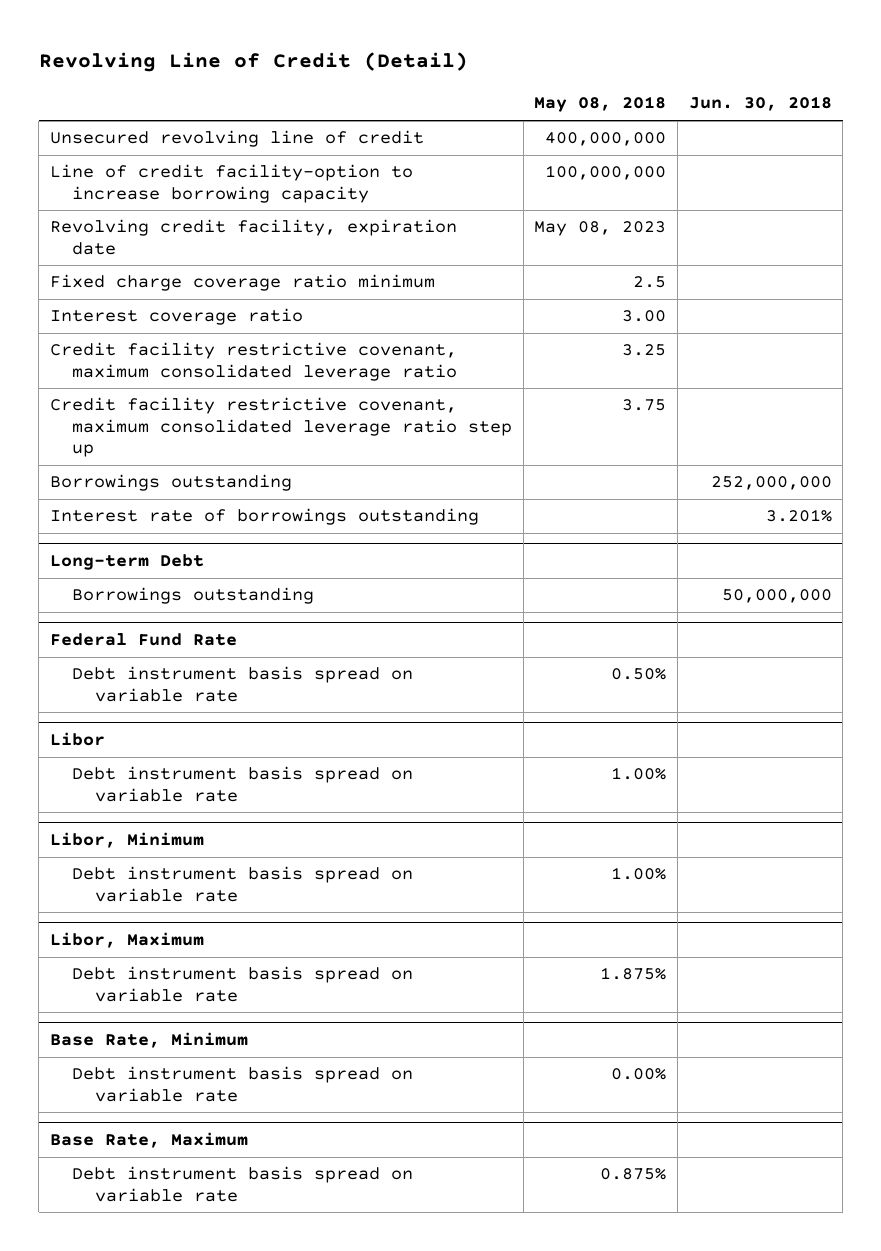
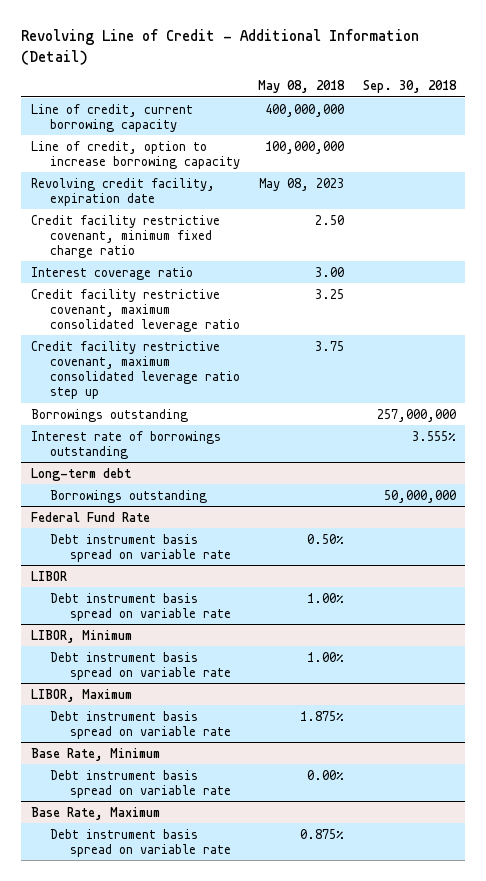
[38,52,468,73] Revolving Line of Credit (Detail) -> [21,29,420,65] Revolving Line of Credit - Additional Information (Detail)
[688,96,832,112] Jun. 30, 2018 -> none
none -> [362,80,457,94] Sep. 30, 2018
[49,130,424,148] Unsecured revolving line of credit -> [30,103,193,132] Line of credit, current borrowing capacity
[49,164,413,203] Line of credit facility-option to increase borrowing capacity -> [30,140,241,169] Line of credit, option to increase borrowing capacity
[49,274,435,292] Fixed charge coverage ratio minimum -> [30,214,220,258] Credit facility restrictive covenant, minimum fixed charge ratio
[633,276,667,289] 2.5 -> [315,214,345,225] 2.50
[49,554,204,571] Long-term Debt -> [30,467,131,481] Long-term debt
[49,732,105,747] Libor -> [30,570,67,581] LIBOR
[49,832,204,849] Libor, Minimum -> [30,629,132,643] LIBOR, Minimum
[49,932,204,949] Libor, Maximum -> [30,688,132,702] LIBOR, Maximum

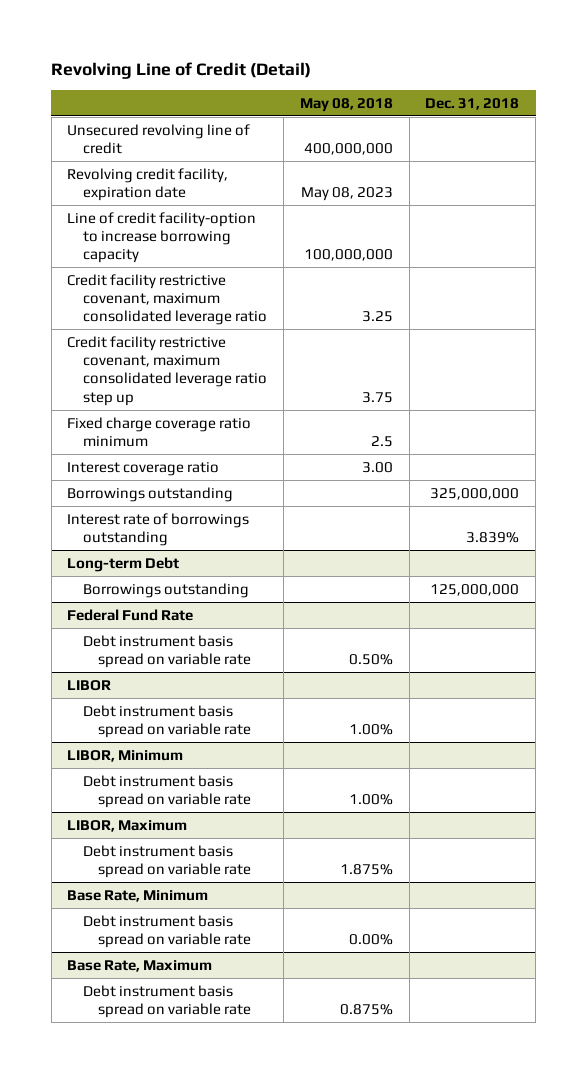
[21,29,420,65] Revolving Line of Credit - Additional Information (Detail) -> [51,61,312,79] Revolving Line of Credit (Detail)
[362,80,457,94] Sep. 30, 2018 -> none
none -> [425,97,520,110] Dec. 31, 2018
[30,140,241,169] Line of credit, option to increase borrowing capacity -> none
[30,103,193,132] Line of credit, current borrowing capacity -> [67,123,251,155] Unsecured revolving line of credit
[30,214,220,258] Credit facility restrictive covenant, minimum fixed charge ratio -> none
none -> [67,211,257,264] Line of credit facility-option to increase borrowing capacity
none -> [67,416,252,448] Fixed charge coverage ratio minimum
[30,266,193,280] Interest coverage ratio -> [67,461,220,476] Interest coverage ratio
[30,467,131,481] Long-term debt -> [67,556,180,572] Long-term Debt

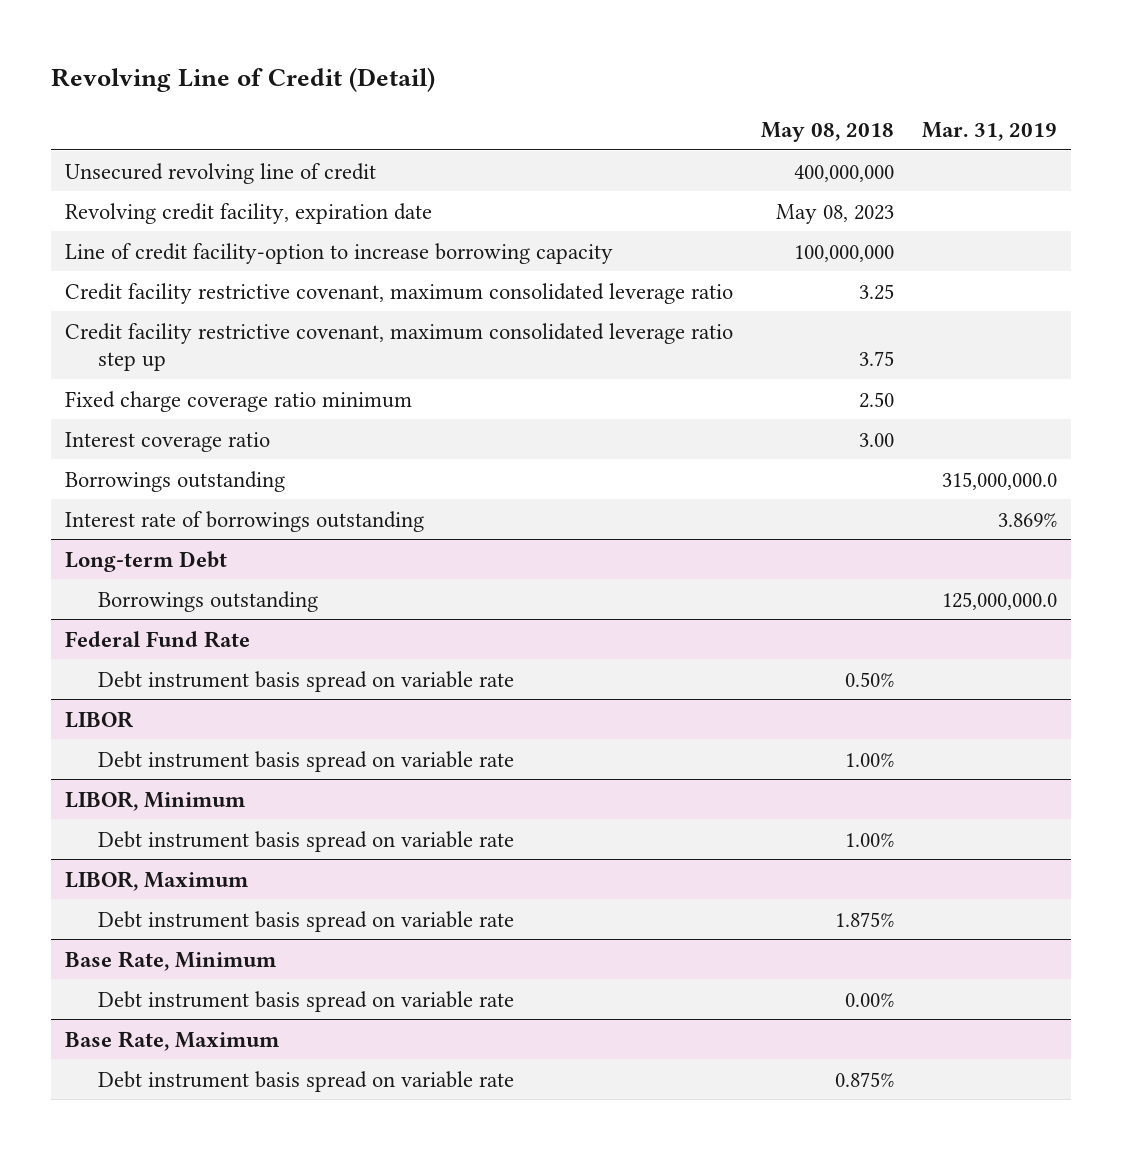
[425,97,520,110] Dec. 31, 2018 -> none
none -> [921,121,1057,141] Mar. 31, 2019
[370,436,393,448] 2.5 -> [859,391,895,408] 2.50

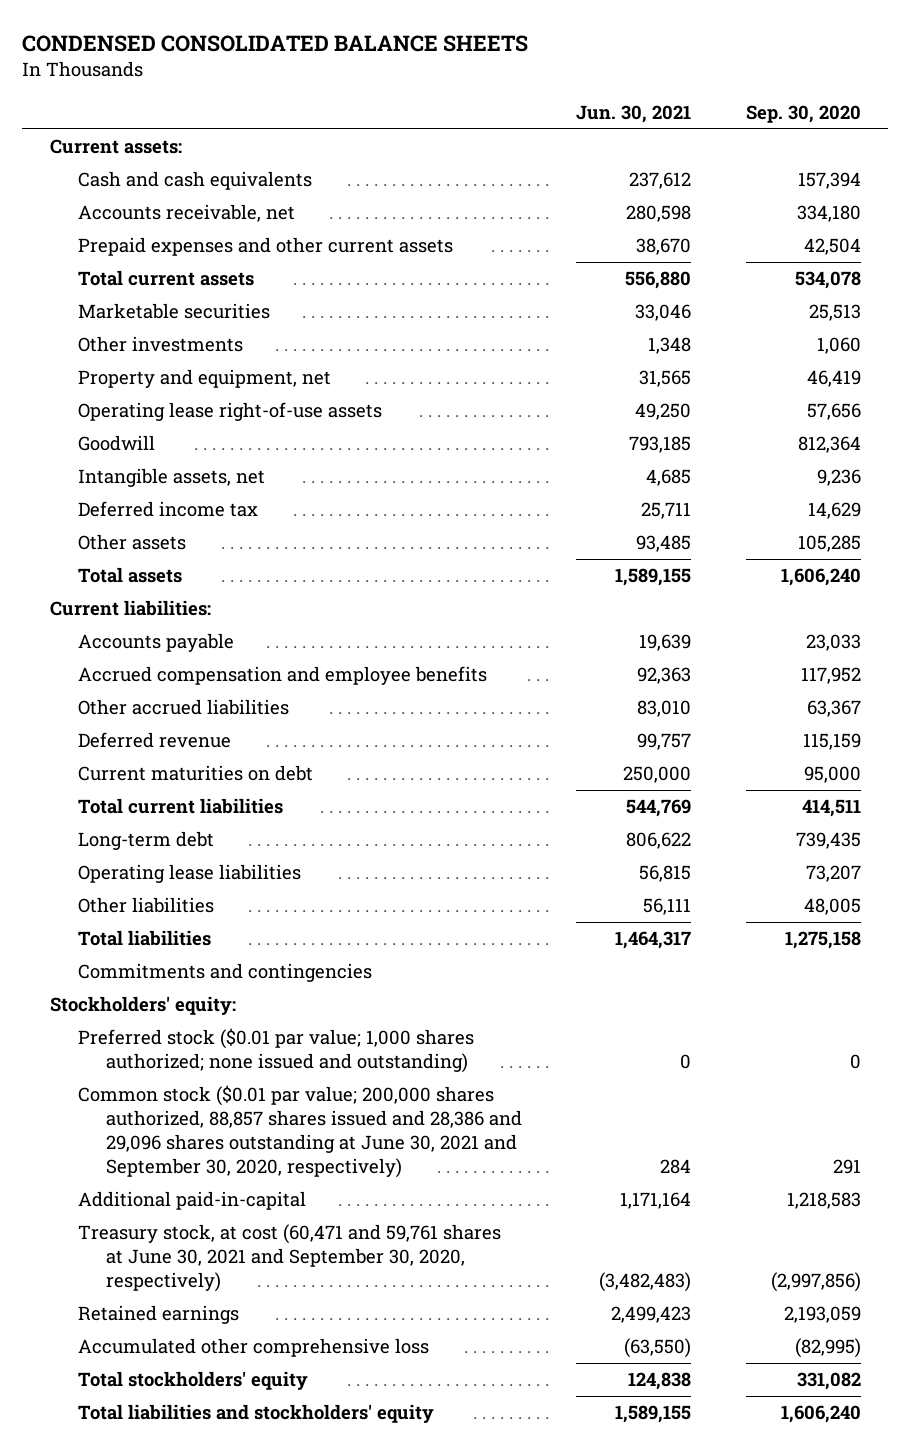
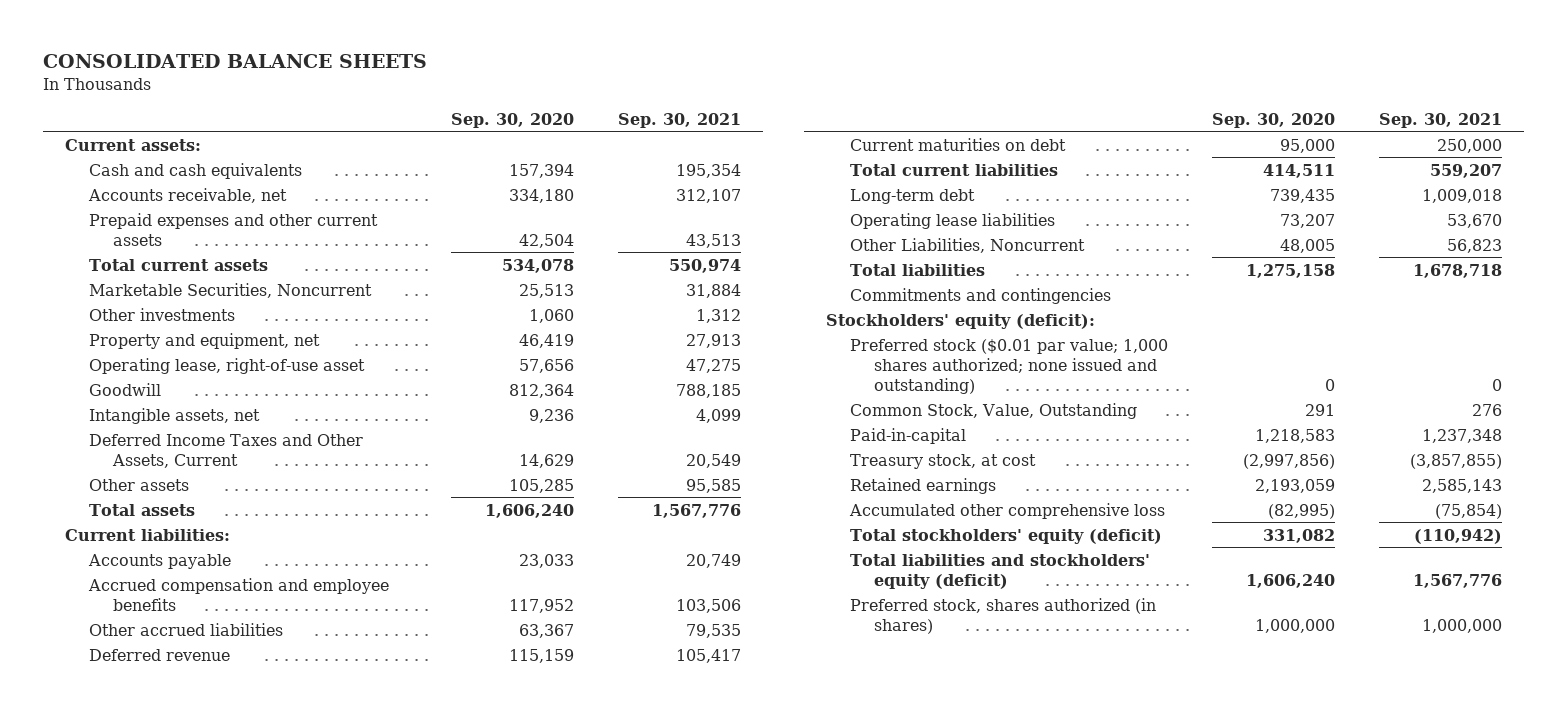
[22,35,529,53] CONDENSED CONSOLIDATED BALANCE SHEETS -> [42,53,427,68] CONSOLIDATED BALANCE SHEETS
[576,104,692,123] Jun. 30, 2021 -> none
none -> [618,112,742,128] Sep. 30, 2021
[77,303,270,320] Marketable securities -> [88,282,372,298] Marketable Securities, Noncurrent
[77,402,382,422] Operating lease right-of-use assets -> [88,357,365,374] Operating lease, right-of-use asset
[77,501,258,518] Deferred income tax -> [88,433,363,468] Deferred Income Taxes and Other Assets, Current
[77,897,214,914] Other liabilities -> [849,237,1085,253] Other Liabilities, Noncurrent
[49,996,236,1016] Stockholders' equity: -> [825,313,1095,329] Stockholders' equity (deficit):
[77,1085,522,1178] Common stock ($0.01 par value; 200,000 shares authorized, 88,857 shares issued and 28,386 and 29,096 shares outstanding at June 30, 2021 and September 30, 2020, respectively) -> [849,402,1137,419] Common Stock, Value, Outstanding
[77,1191,306,1211] Additional paid-in-capital -> [849,427,966,444] Paid-in-capital
[77,1224,501,1292] Treasury stock, at cost (60,471 and 59,761 shares at June 30, 2021 and September 30, 2020, respectively) -> [849,453,1036,469] Treasury stock, at cost
[77,1371,308,1391] Total stockholders' equity -> [849,528,1162,544] Total stockholders' equity (deficit)
[77,1404,434,1424] Total liabilities and stockholders' equity -> [849,553,1150,589] Total liabilities and stockholders' equity (deficit)
none -> [849,597,1156,634] Preferred stock, shares authorized (in shares)

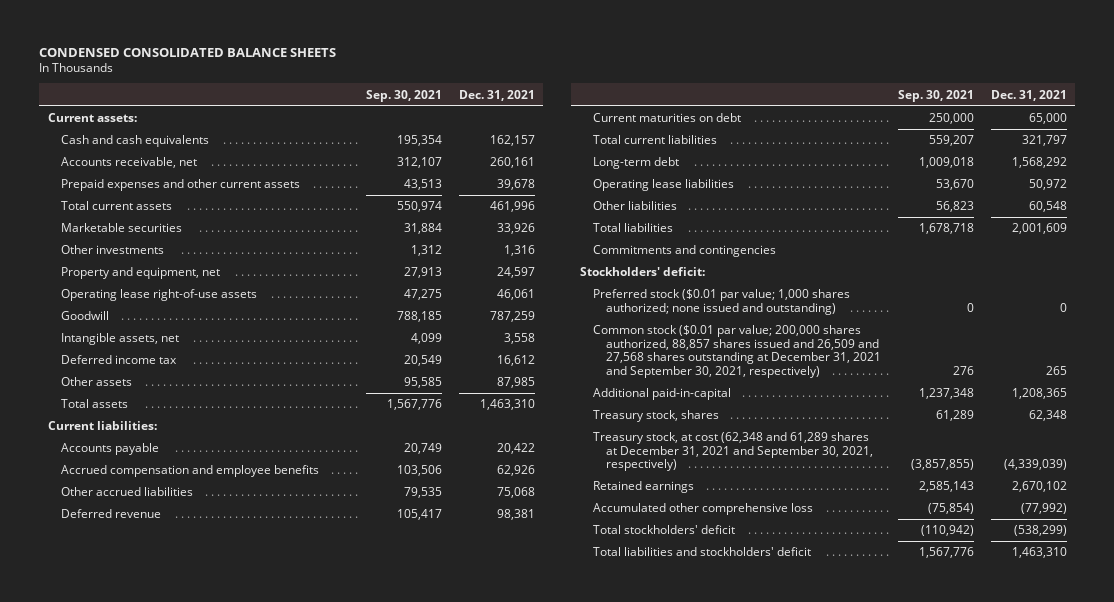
[42,53,427,68] CONSOLIDATED BALANCE SHEETS -> [39,47,337,57] CONDENSED CONSOLIDATED BALANCE SHEETS
[451,112,575,128] Sep. 30, 2020 -> none
none -> [458,89,535,101] Dec. 31, 2021
[88,282,372,298] Marketable Securities, Noncurrent -> [60,223,182,233] Marketable securities
[88,357,365,374] Operating lease, right-of-use asset -> [60,289,257,302] Operating lease right-of-use assets
[88,433,363,468] Deferred Income Taxes and Other Assets, Current -> [60,355,177,365] Deferred income tax
[849,237,1085,253] Other Liabilities, Noncurrent -> [592,201,677,211] Other liabilities
[825,313,1095,329] Stockholders' equity (deficit): -> [579,267,705,277] Stockholders' deficit:
[849,402,1137,419] Common Stock, Value, Outstanding -> [592,325,881,378] Common stock ($0.01 par value; 200,000 shares authorized, 88,857 shares issued and 26,509 and 27,568 shares outstanding at December 31, 2021 and September 30, 2021, respectively)
[849,427,966,444] Paid-in-capital -> [592,388,731,401] Additional paid-in-capital
none -> [592,410,719,423] Treasury stock, shares
[849,453,1036,469] Treasury stock, at cost -> [592,432,873,472] Treasury stock, at cost (62,348 and 61,289 shares at December 31, 2021 and September 30, 2021, respectively)
[849,597,1156,634] Preferred stock, shares authorized (in shares) -> none
[849,528,1162,544] Total stockholders' equity (deficit) -> [592,525,735,535] Total stockholders' deficit
[849,553,1150,589] Total liabilities and stockholders' equity (deficit) -> [592,547,811,557] Total liabilities and stockholders' deficit

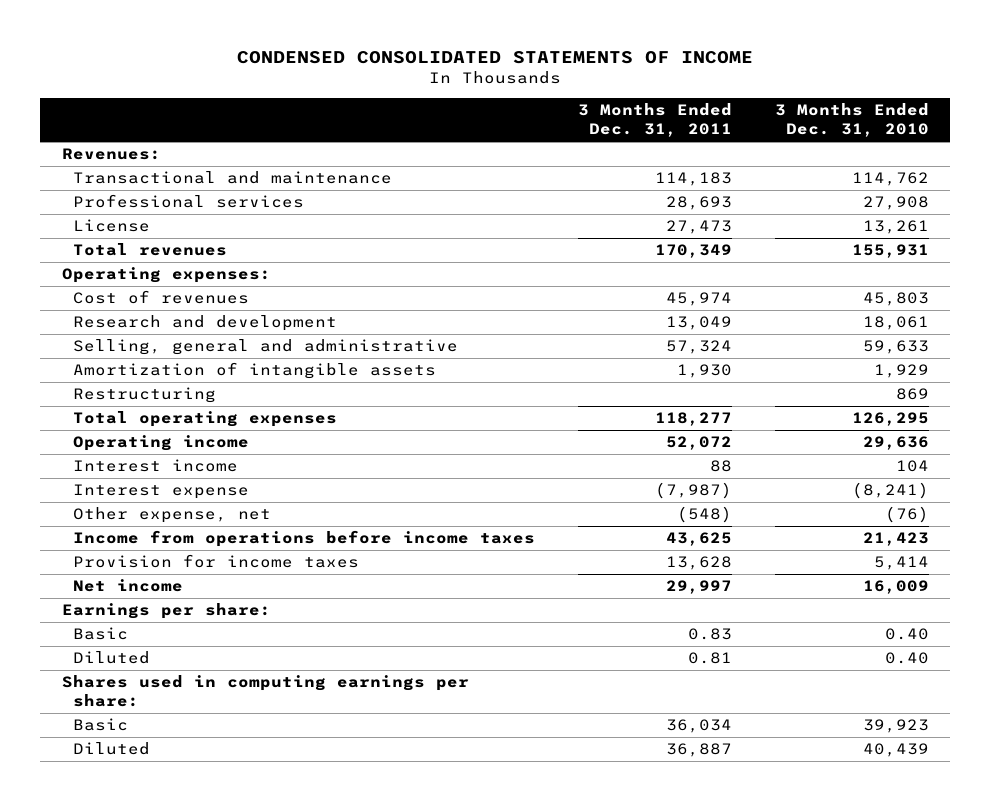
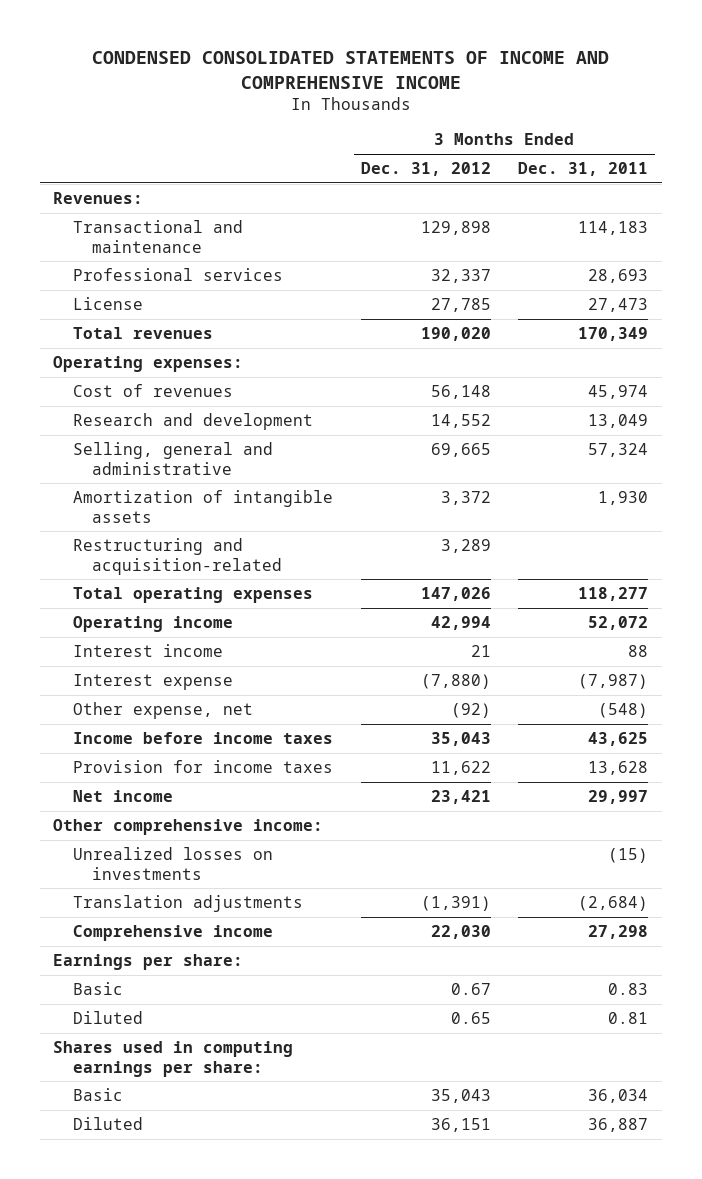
[237,51,754,65] CONDENSED CONSOLIDATED STATEMENTS OF INCOME -> [91,51,609,89] CONDENSED CONSOLIDATED STATEMENTS OF INCOME AND COMPREHENSIVE INCOME
[774,103,929,138] 3 Months Ended Dec. 31, 2010 -> none
none -> [360,161,491,176] Dec. 31, 2012
[73,387,217,404] Restructuring -> none
none -> [72,537,282,575] Restructuring and acquisition-related
[73,530,536,548] Income from operations before income taxes -> [72,731,333,744] Income before income taxes
none -> [53,818,324,835] Other comprehensive income:
none -> [72,846,273,880] Unrealized losses on investments
none -> [72,894,303,912] Translation adjustments
none -> [72,924,273,941] Comprehensive income

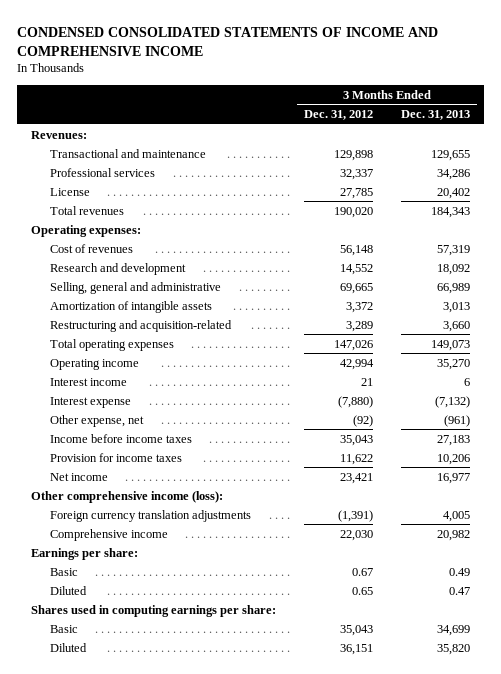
[518,161,649,176] Dec. 31, 2011 -> none
none -> [400,109,470,120] Dec. 31, 2013
[72,846,273,880] Unrealized losses on investments -> none
[53,818,324,835] Other comprehensive income: -> [31,490,224,503] Other comprehensive income (loss):
[72,894,303,912] Translation adjustments -> [49,509,251,522] Foreign currency translation adjustments

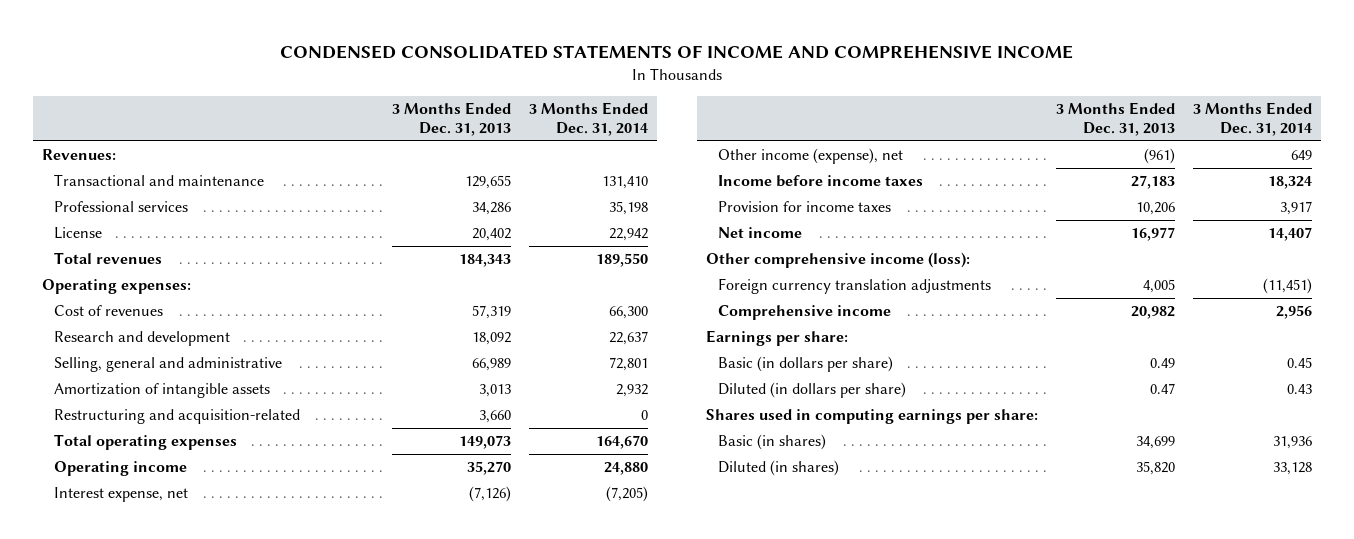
[303,109,373,120] Dec. 31, 2012 -> none
none -> [528,102,648,137] 3 Months Ended Dec. 31, 2014
[49,377,127,386] Interest income -> none
[49,396,131,408] Interest expense -> [53,487,188,503] Interest expense, net
[434,395,470,408] (7,132) -> [468,486,511,503] (7,126)
[49,414,144,427] Other expense, net -> [718,148,904,165] Other income (expense), net
[49,567,78,576] Basic -> [718,356,894,373] Basic (in dollars per share)
[49,585,87,595] Diluted -> [718,382,907,399] Diluted (in dollars per share)
[49,624,78,633] Basic -> [718,434,827,451] Basic (in shares)
[49,642,87,652] Diluted -> [718,460,840,477] Diluted (in shares)

